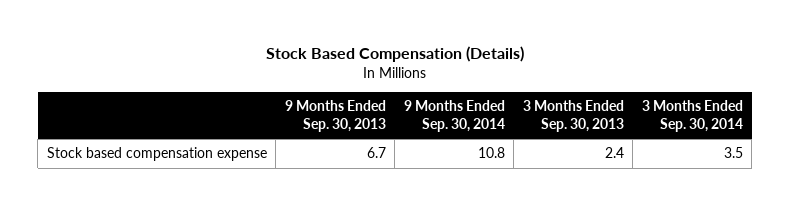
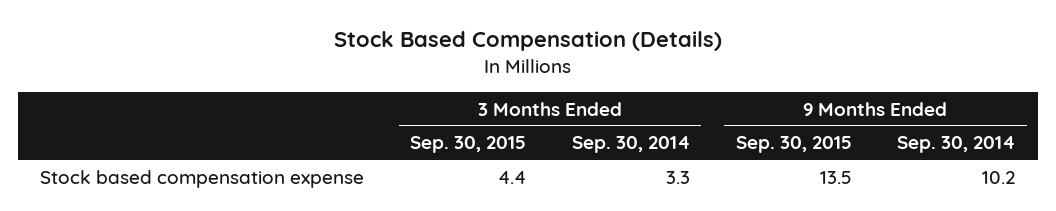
[284,99,386,132] 9 Months Ended Sep. 30, 2013 -> none
[522,99,624,132] 3 Months Ended Sep. 30, 2013 -> none
none -> [410,136,527,154] Sep. 30, 2015
none -> [735,136,852,154] Sep. 30, 2015
[477,147,505,159] 10.8 -> [982,170,1016,184] 10.2
[723,147,743,159] 3.5 -> [665,170,690,184] 3.3

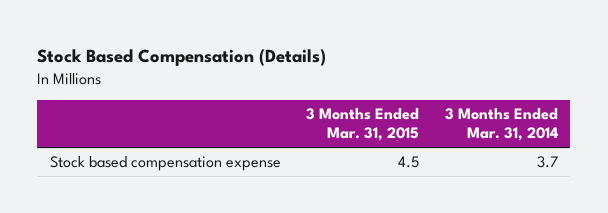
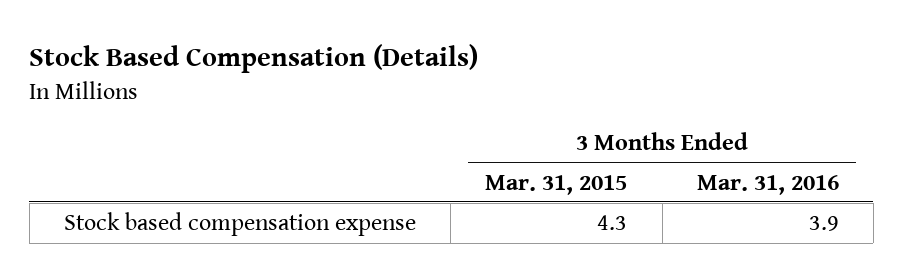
[444,108,558,142] 3 Months Ended Mar. 31, 2014 -> none
none -> [696,174,839,195] Mar. 31, 2016
[398,156,420,169] 4.5 -> [597,215,628,231] 4.3

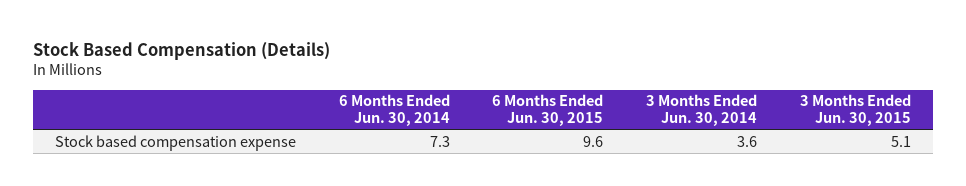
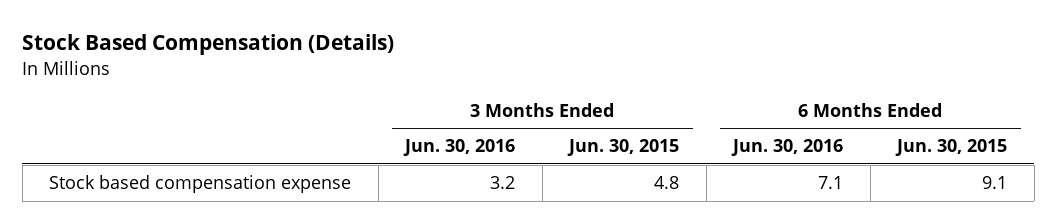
[338,94,450,127] 6 Months Ended Jun. 30, 2014 -> none
[646,94,758,127] 3 Months Ended Jun. 30, 2014 -> none
none -> [403,139,516,157] Jun. 30, 2016
none -> [731,139,844,157] Jun. 30, 2016
[583,135,604,147] 9.6 -> [982,176,1008,190] 9.1
[891,135,912,147] 5.1 -> [654,176,680,190] 4.8

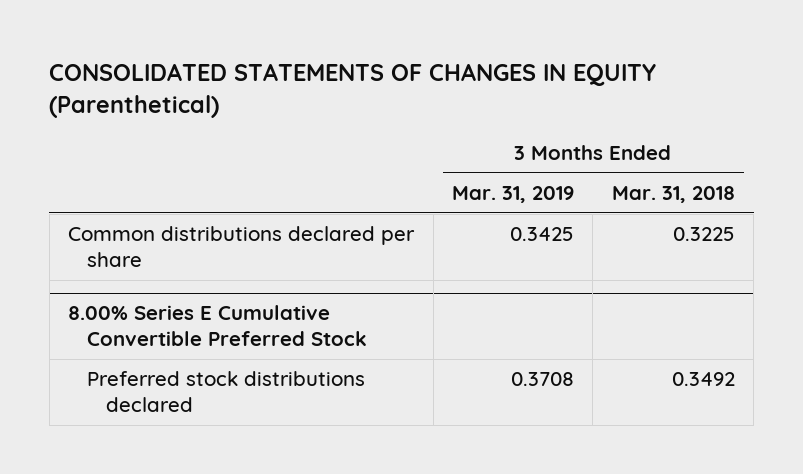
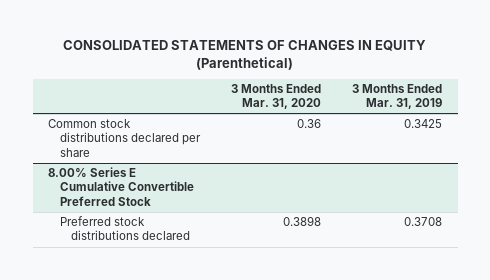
[611,186,735,204] Mar. 31, 2018 -> none
none -> [230,84,321,110] 3 Months Ended Mar. 31, 2020
[68,226,416,268] Common distributions declared per share -> [48,119,201,157] Common stock distributions declared per share

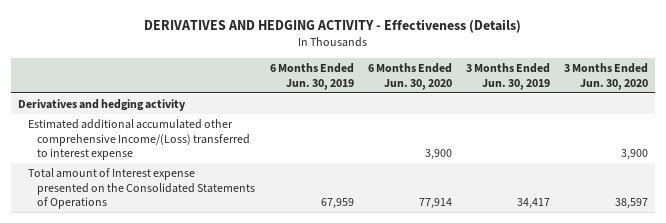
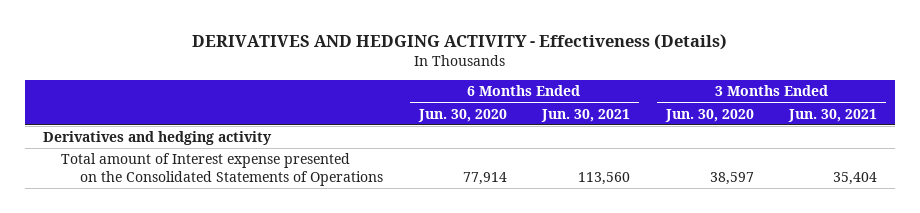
[269,63,354,90] 6 Months Ended Jun. 30, 2019 -> none
[465,63,550,90] 3 Months Ended Jun. 30, 2019 -> none
none -> [541,108,631,122] Jun. 30, 2021
none -> [788,108,878,122] Jun. 30, 2021
[27,118,251,161] Estimated additional accumulated other comprehensive Income/(Loss) transferred to interest expense -> none

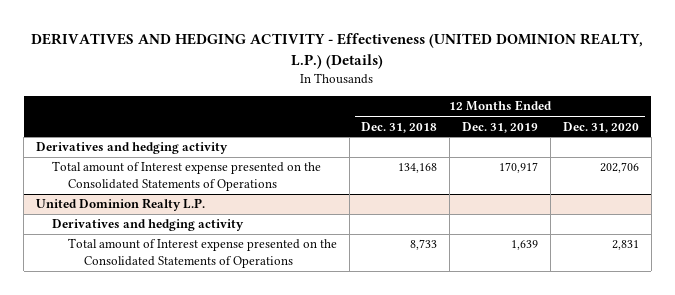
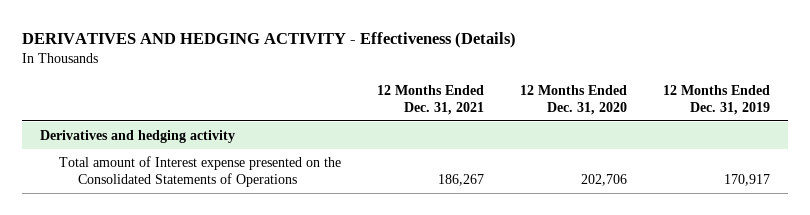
[31,33,644,69] DERIVATIVES AND HEDGING ACTIVITY - Effectiveness (UNITED DOMINION REALTY, L.P.) (Details) -> [21,31,516,48] DERIVATIVES AND HEDGING ACTIVITY - Effectiveness (Details)
[361,121,438,133] Dec. 31, 2018 -> none
none -> [376,85,484,115] 12 Months Ended Dec. 31, 2021
[35,198,205,212] United Dominion Realty L.P. -> none
[51,219,244,232] Derivatives and hedging activity -> none
[67,238,337,269] Total amount of Interest expense presented on the Consolidated Statements of Operations -> none

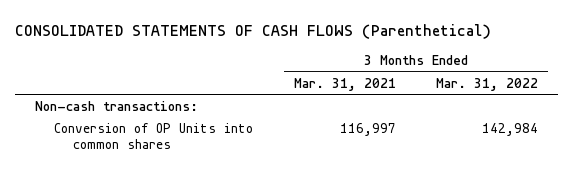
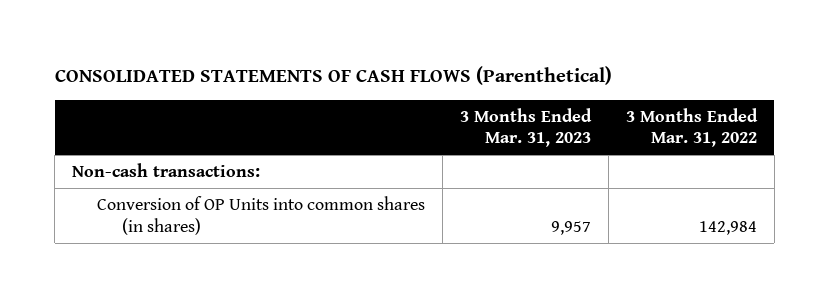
[293,77,396,91] Mar. 31, 2021 -> none
none -> [460,107,593,148] 3 Months Ended Mar. 31, 2023
[54,122,254,149] Conversion of OP Units into common shares -> [97,196,426,235] Conversion of OP Units into common shares (in shares)

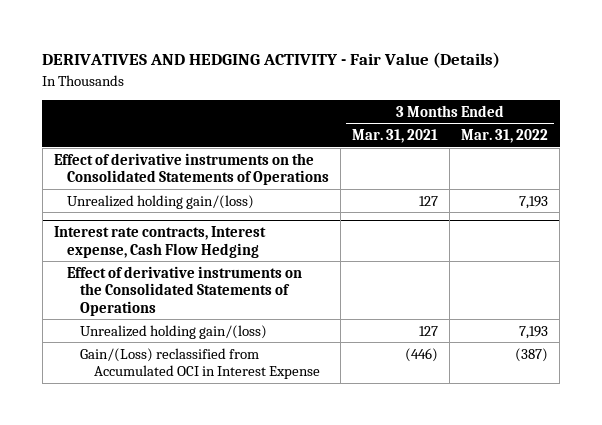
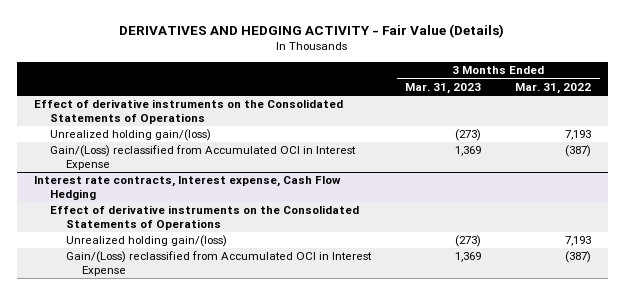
[352,129,439,144] Mar. 31, 2021 -> none
none -> [405,82,482,94] Mar. 31, 2023
none -> [49,145,356,170] Gain/(Loss) reclassified from Accumulated OCI in Interest Expense

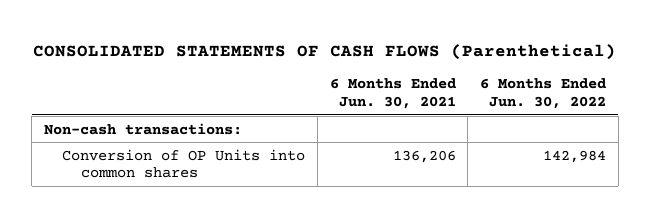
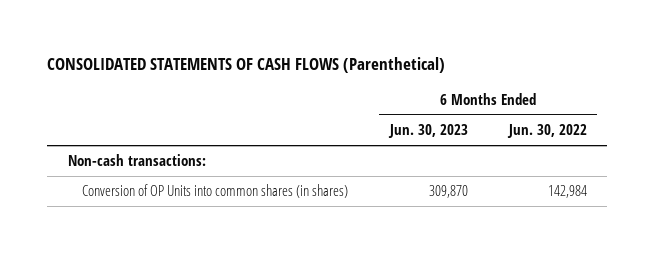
[329,78,456,110] 6 Months Ended Jun. 30, 2021 -> none
none -> [387,124,468,139] Jun. 30, 2023
[62,148,306,179] Conversion of OP Units into common shares -> [82,184,349,199] Conversion of OP Units into common shares (in shares)

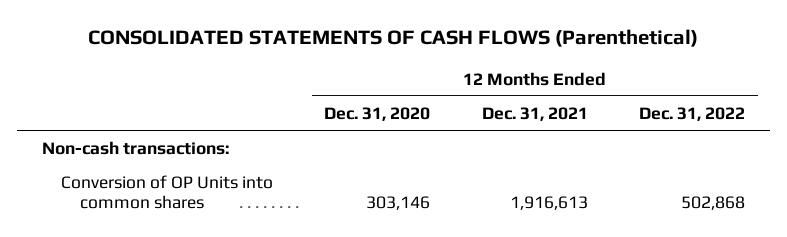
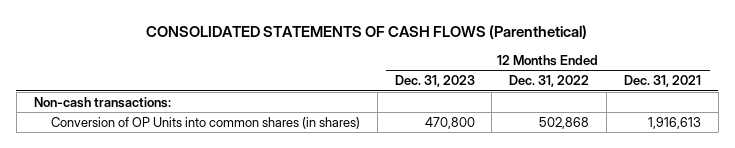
[324,106,431,121] Dec. 31, 2020 -> none
none -> [394,75,475,88] Dec. 31, 2023
[61,174,274,210] Conversion of OP Units into common shares -> [50,116,360,129] Conversion of OP Units into common shares (in shares)

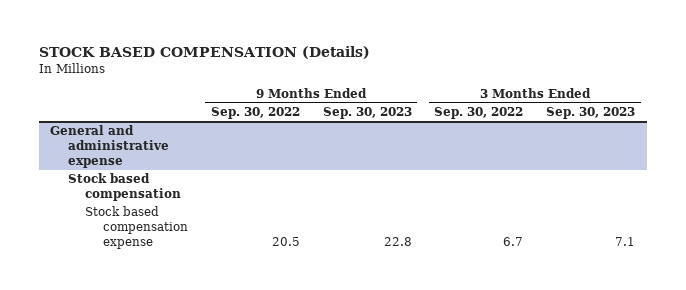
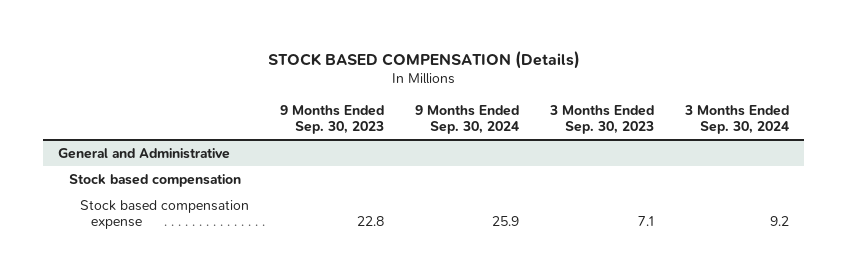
[210,107,300,120] Sep. 30, 2022 -> none
[434,107,524,120] Sep. 30, 2022 -> none
none -> [415,104,520,135] 9 Months Ended Sep. 30, 2024
none -> [683,104,789,135] 3 Months Ended Sep. 30, 2024
[50,125,169,168] General and administrative expense -> [58,147,231,159] General and Administrative

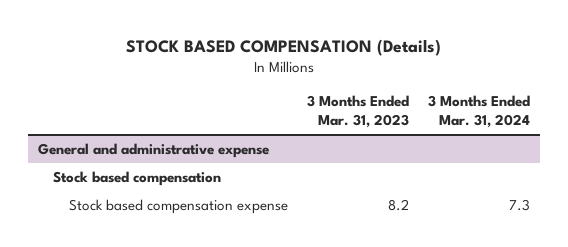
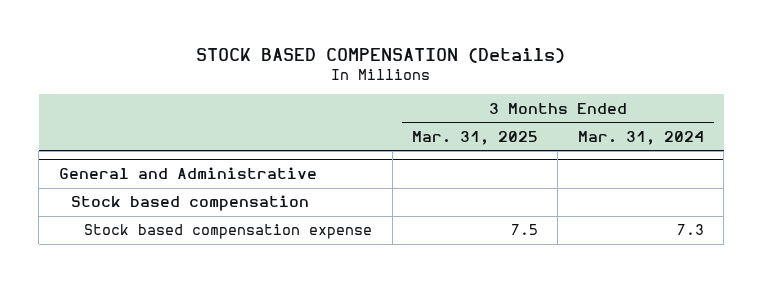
[307,95,410,128] 3 Months Ended Mar. 31, 2023 -> none
none -> [412,130,539,145] Mar. 31, 2025
[37,143,269,159] General and administrative expense -> [58,166,317,179] General and Administrative

